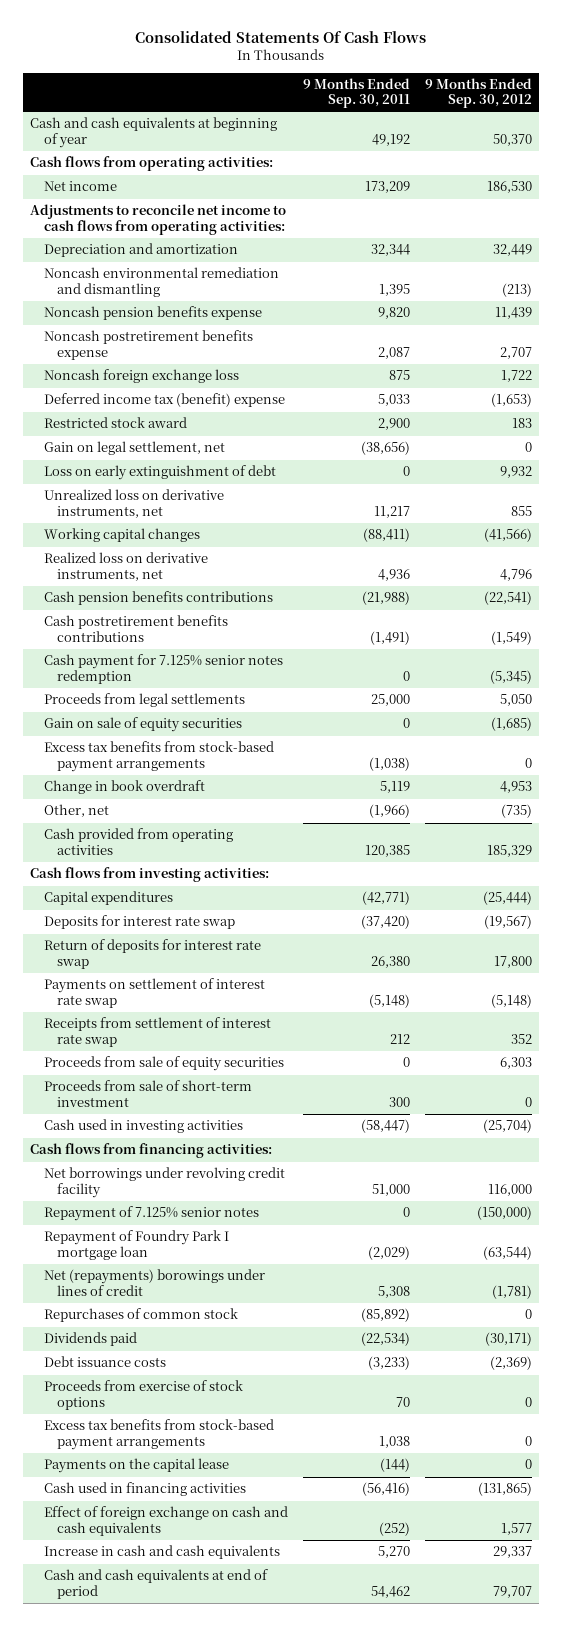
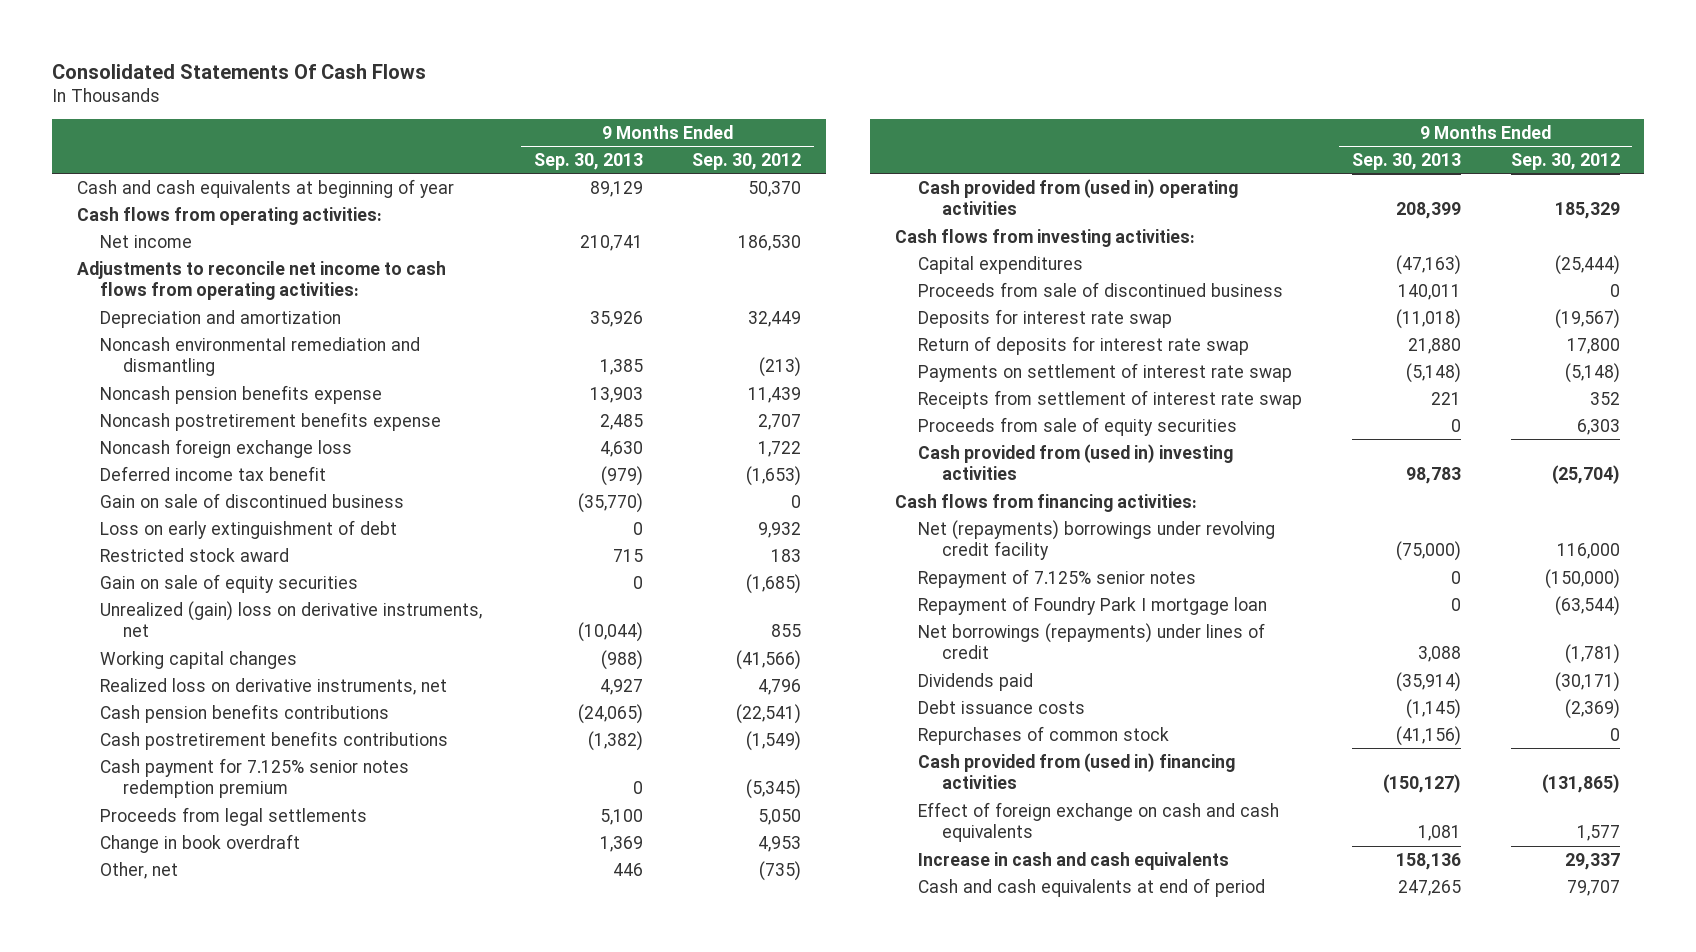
[302,78,410,109] 9 Months Ended Sep. 30, 2011 -> none
none -> [533,152,643,170] Sep. 30, 2013
[43,441,225,456] Gain on legal settlement, net -> none
[43,393,285,408] Deferred income tax (benefit) expense -> [100,465,327,481] Deferred income tax benefit
none -> [100,492,405,508] Gain on sale of discontinued business
[43,417,187,429] Restricted stock award -> [100,547,290,562] Restricted stock award
[43,717,242,733] Gain on sale of equity securities -> [100,573,359,593] Gain on sale of equity securities
[43,489,224,518] Unrealized loss on derivative instruments, net -> [100,600,483,638] Unrealized (gain) loss on derivative instruments, net
[43,654,283,684] Cash payment for 7.125% senior notes redemption -> [100,757,410,799] Cash payment for 7.125% senior notes redemption premium
[43,741,274,772] Excess tax benefits from stock-based payment arrangements -> none
[43,828,233,855] Cash provided from operating activities -> [918,178,1239,216] Cash provided from (used in) operating activities
none -> [918,281,1284,297] Proceeds from sale of discontinued business
[43,1080,252,1107] Proceeds from sale of short-term investment -> none
[43,1119,243,1134] Cash used in investing activities -> [918,443,1234,481] Cash provided from (used in) investing activities
[43,1167,285,1198] Net borrowings under revolving credit facility -> [918,519,1276,561] Net (repayments) borrowings under revolving credit facility
[43,1269,265,1296] Net (repayments) borowings under lines of credit -> [918,622,1266,660] Net borrowings (repayments) under lines of credit
[43,1380,243,1410] Proceeds from exercise of stock options -> none
[43,1419,274,1450] Excess tax benefits from stock-based payment arrangements -> none
[43,1458,229,1474] Payments on the capital lease -> none
[43,1308,238,1323] Repurchases of common stock -> [918,725,1170,745] Repurchases of common stock
[43,1482,246,1497] Cash used in financing activities -> [918,752,1236,790] Cash provided from (used in) financing activities

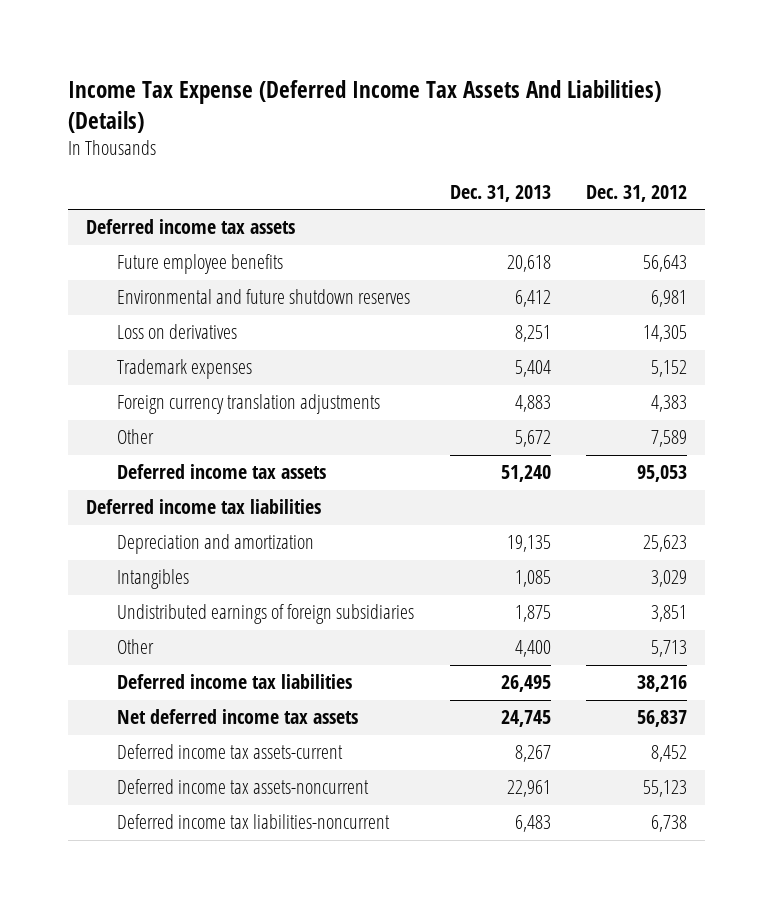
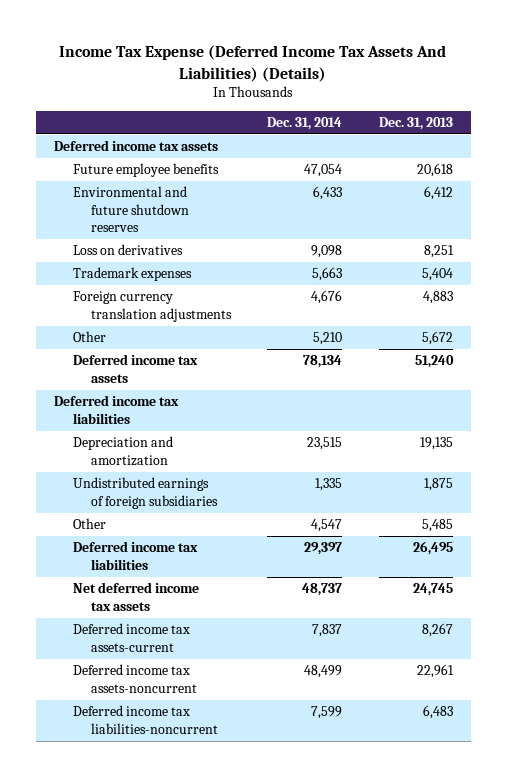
[586,184,688,202] Dec. 31, 2012 -> none
none -> [267,117,343,131] Dec. 31, 2014
[116,569,189,590] Intangibles -> none
[514,640,551,658] 4,400 -> [421,519,453,533] 5,485

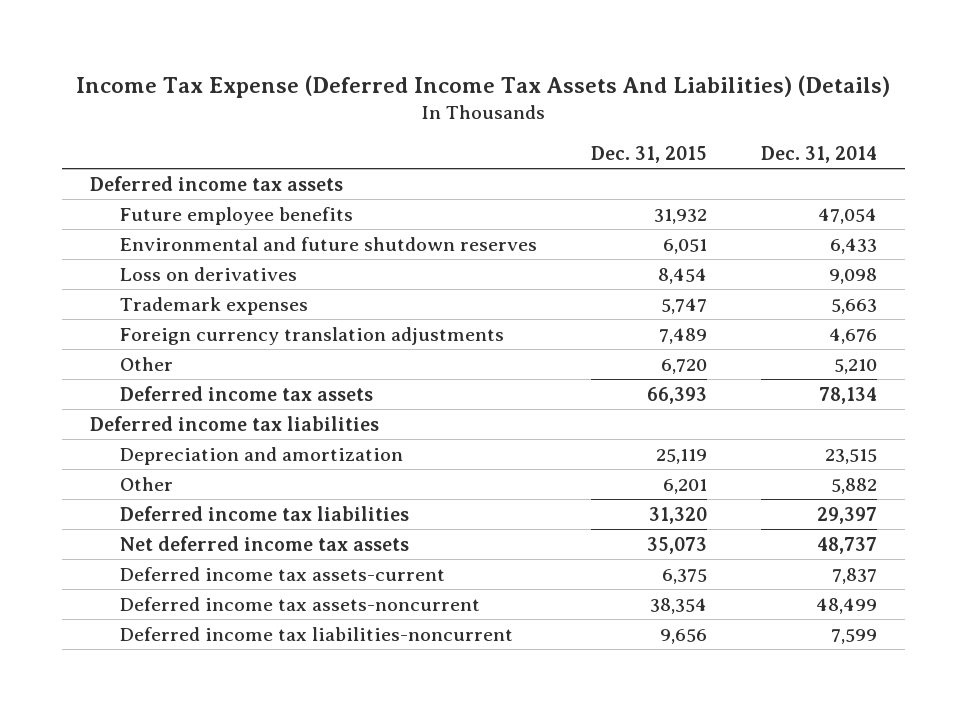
[378,117,453,131] Dec. 31, 2013 -> none
none -> [591,145,708,163] Dec. 31, 2015
[72,477,219,509] Undistributed earnings of foreign subsidiaries -> none
[311,519,343,533] 4,547 -> [831,477,878,494] 5,882

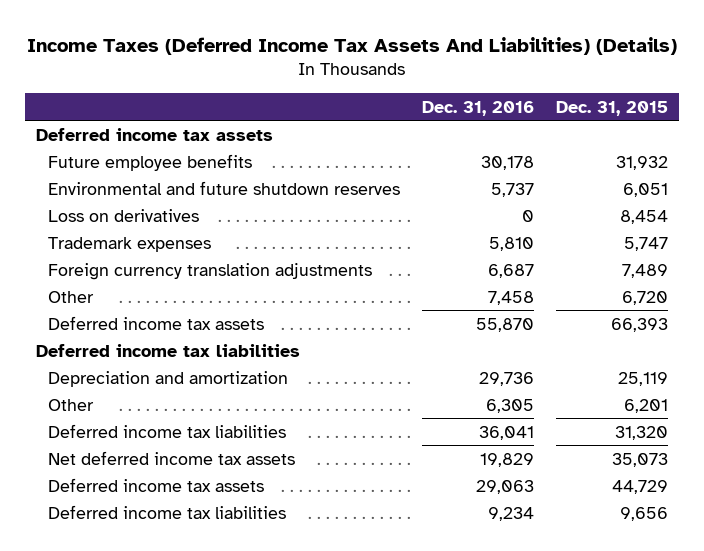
[76,74,891,98] Income Tax Expense (Deferred Income Tax Assets And Liabilities) (Details) -> [26,36,677,55] Income Taxes (Deferred Income Tax Assets And Liabilities) (Details)
[761,145,878,163] Dec. 31, 2014 -> none
none -> [422,100,535,116] Dec. 31, 2016
[119,566,445,581] Deferred income tax assets-current -> none
[119,596,480,611] Deferred income tax assets-noncurrent -> [48,477,265,492] Deferred income tax assets
[650,597,708,614] 38,354 -> [612,479,669,494] 44,729
[119,626,513,641] Deferred income tax liabilities-noncurrent -> [48,504,287,519] Deferred income tax liabilities

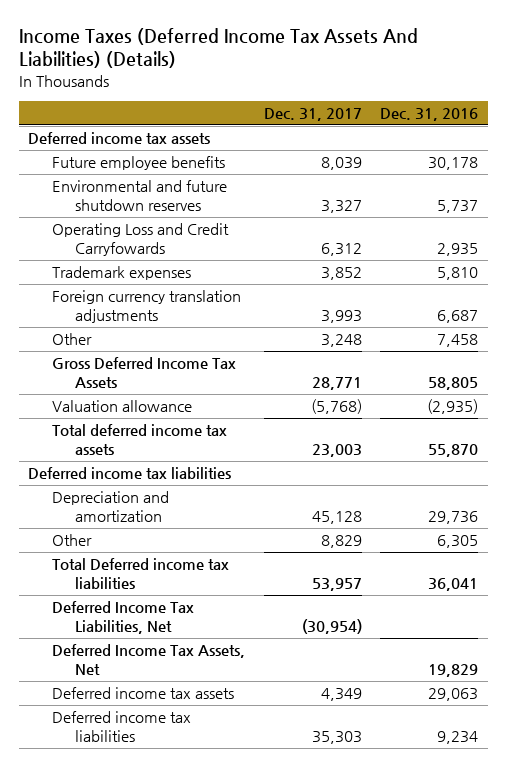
[556,100,669,116] Dec. 31, 2015 -> none
none -> [263,107,362,121] Dec. 31, 2017
[48,208,200,222] Loss on derivatives -> none
none -> [51,223,229,257] Operating Loss and Credit Carryfowards
none -> [51,357,236,389] Gross Deferred Income Tax Assets
none -> [51,400,192,413] Valuation allowance
[48,315,265,330] Deferred income tax assets -> [51,424,227,456] Total deferred income tax assets
[48,423,287,438] Deferred income tax liabilities -> [51,558,229,590] Total Deferred income tax liabilities
none -> [51,601,194,635] Deferred Income Tax Liabilities, Net
[48,450,296,465] Net deferred income tax assets -> [51,644,245,676] Deferred Income Tax Assets, Net

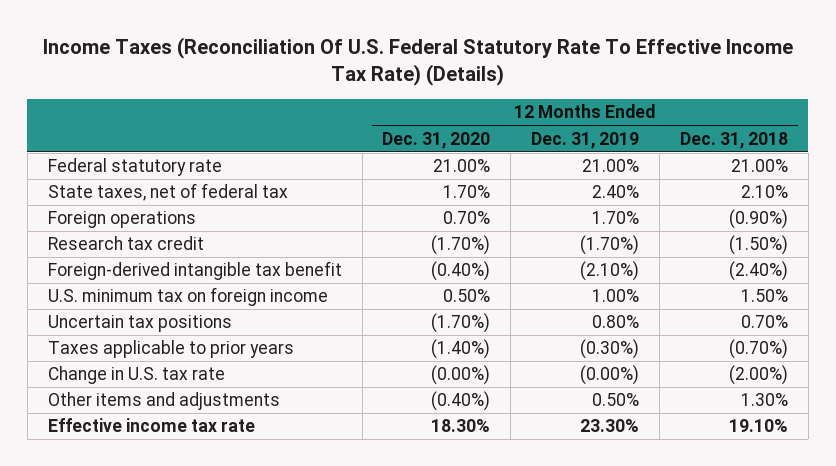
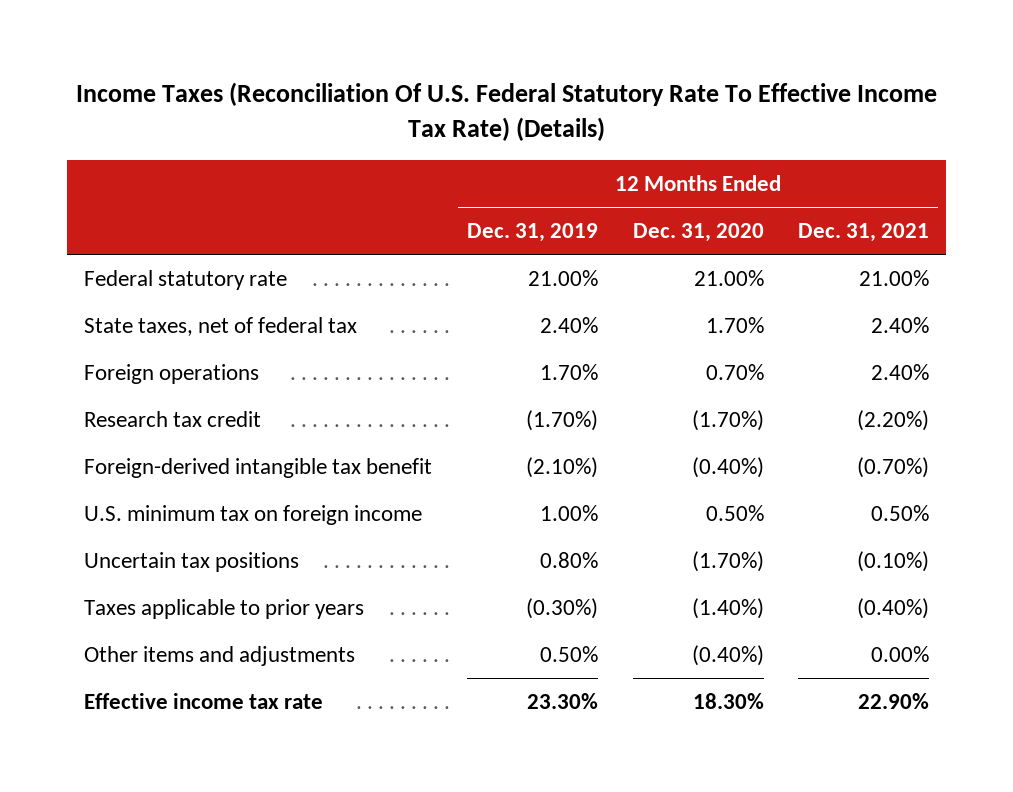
[679,131,788,149] Dec. 31, 2018 -> none
none -> [798,222,930,242] Dec. 31, 2021
[47,366,225,385] Change in U.S. tax rate -> none

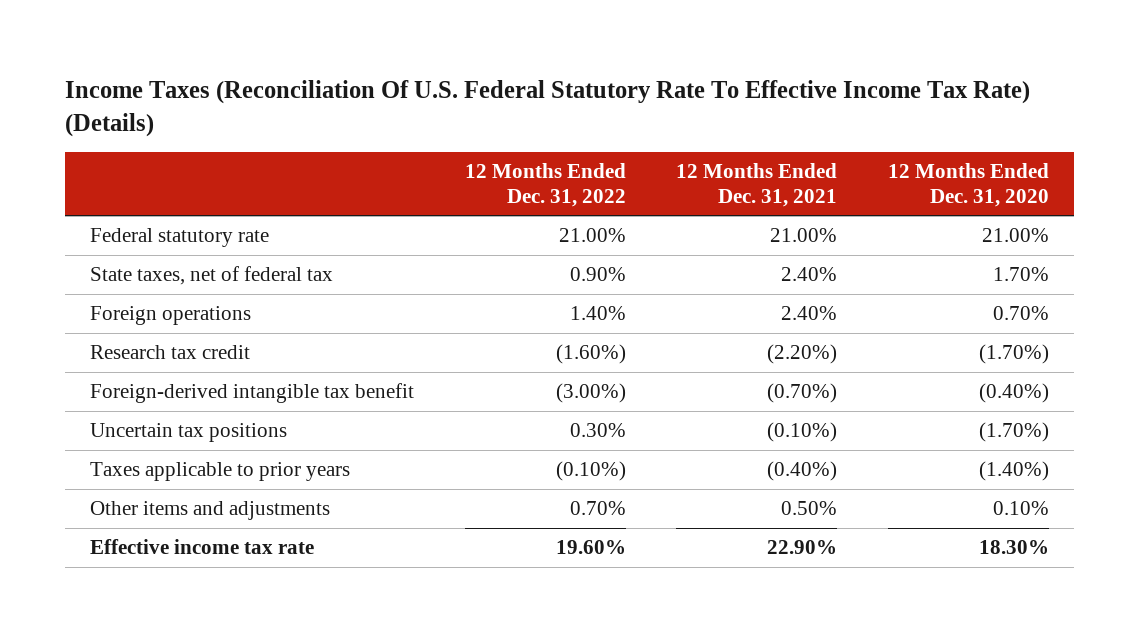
[466,222,598,242] Dec. 31, 2019 -> none
none -> [464,163,626,207] 12 Months Ended Dec. 31, 2022
[84,504,423,525] U.S. minimum tax on foreign income -> none
[691,644,764,666] (0.40%) -> [992,501,1049,516] 0.10%
[871,645,930,662] 0.00% -> [781,501,838,516] 0.50%

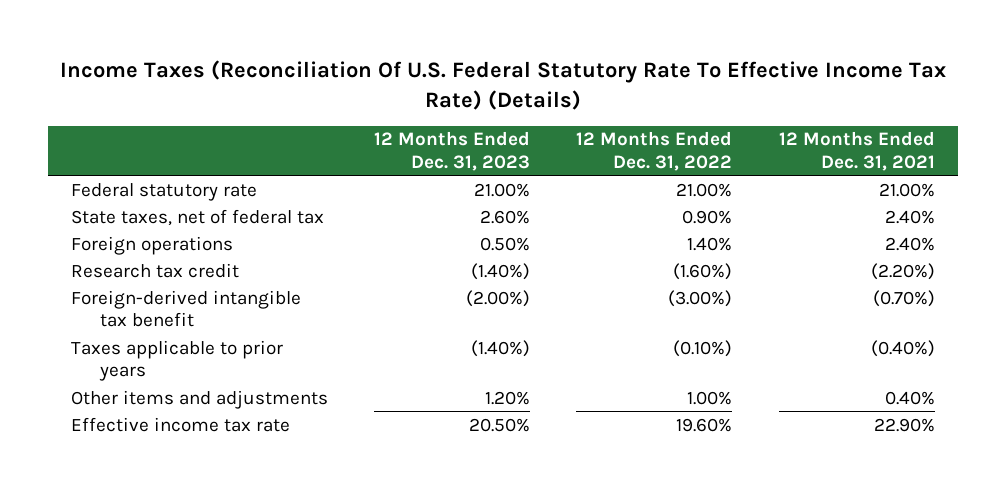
[887,163,1049,207] 12 Months Ended Dec. 31, 2020 -> none
none -> [374,131,531,171] 12 Months Ended Dec. 31, 2023
[90,423,288,443] Uncertain tax positions -> none
[569,501,626,516] 0.70% -> [687,390,733,405] 1.00%
[781,501,838,516] 0.50% -> [884,390,935,405] 0.40%

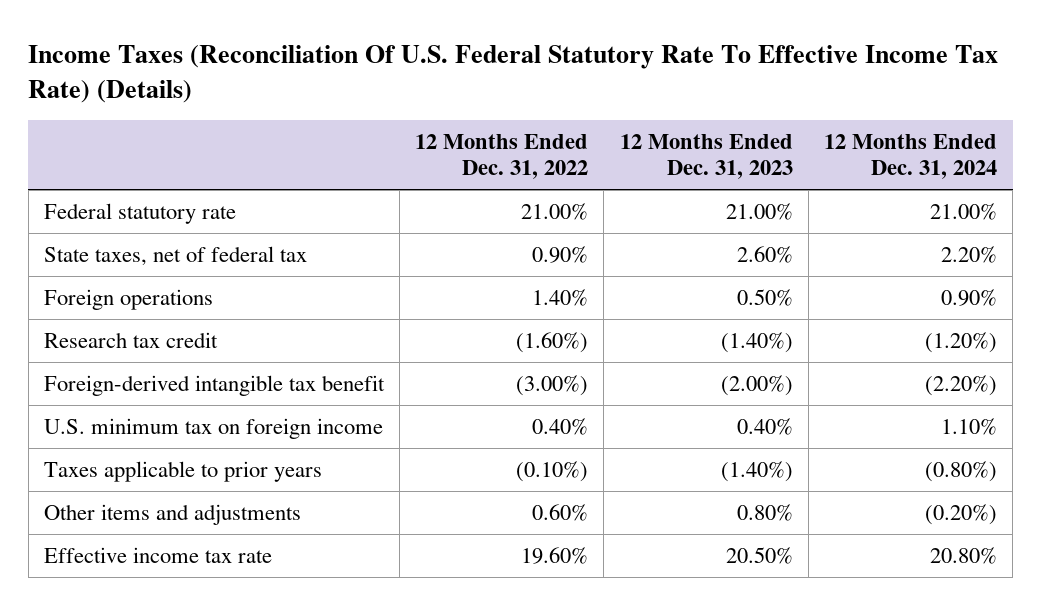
[778,131,935,171] 12 Months Ended Dec. 31, 2021 -> none
none -> [823,133,997,180] 12 Months Ended Dec. 31, 2024
none -> [43,417,383,439] U.S. minimum tax on foreign income
[485,390,531,405] 1.20% -> [736,503,793,521] 0.80%
[687,390,733,405] 1.00% -> [532,503,589,521] 0.60%

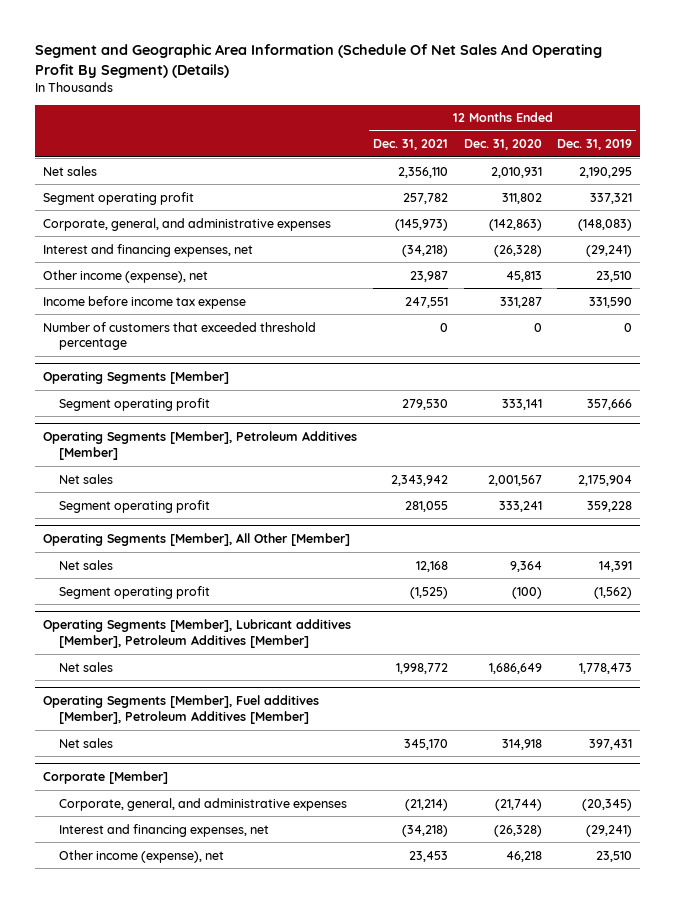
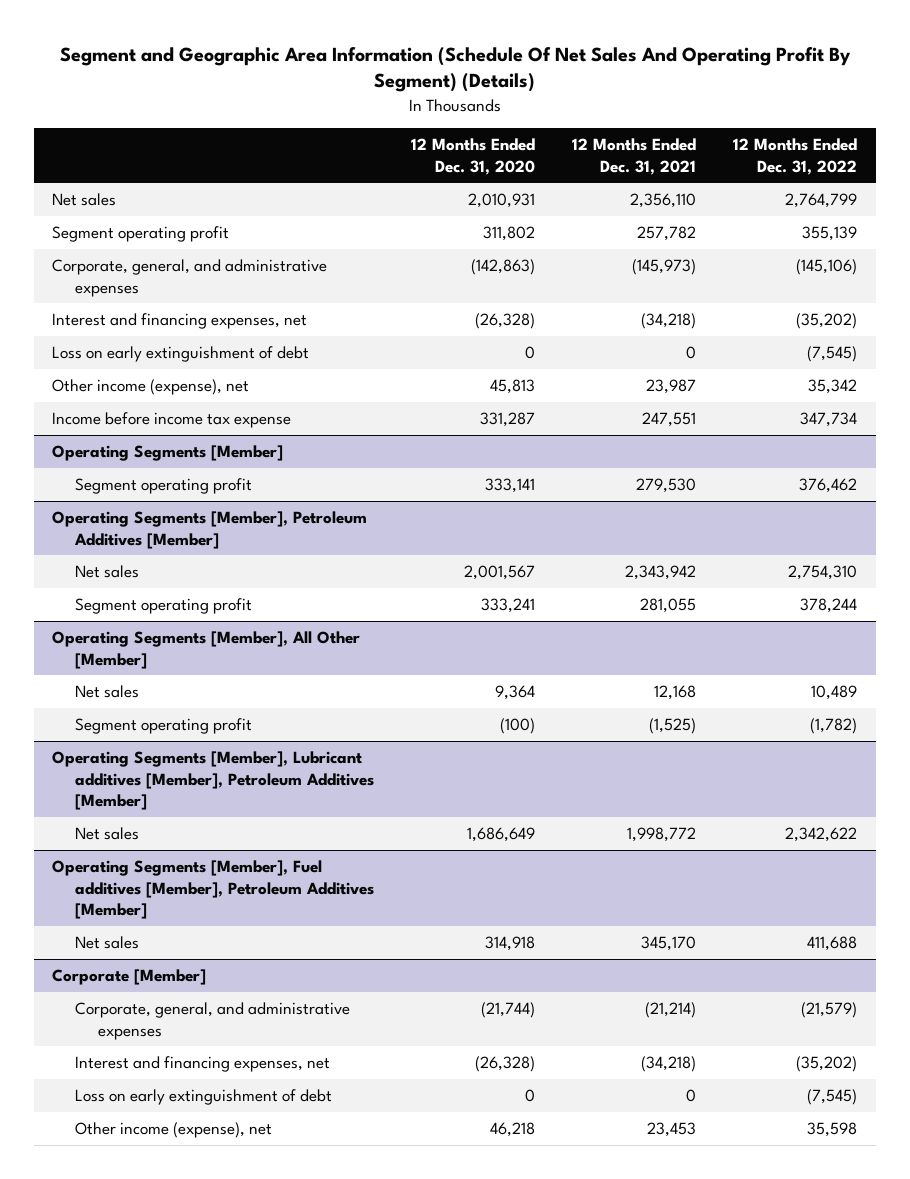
[557,139,633,151] Dec. 31, 2019 -> none
none -> [733,138,858,175] 12 Months Ended Dec. 31, 2022
none -> [52,346,310,363] Loss on early extinguishment of debt
[43,321,317,351] Number of customers that exceeded threshold percentage -> none
none -> [75,1089,333,1106] Loss on early extinguishment of debt

